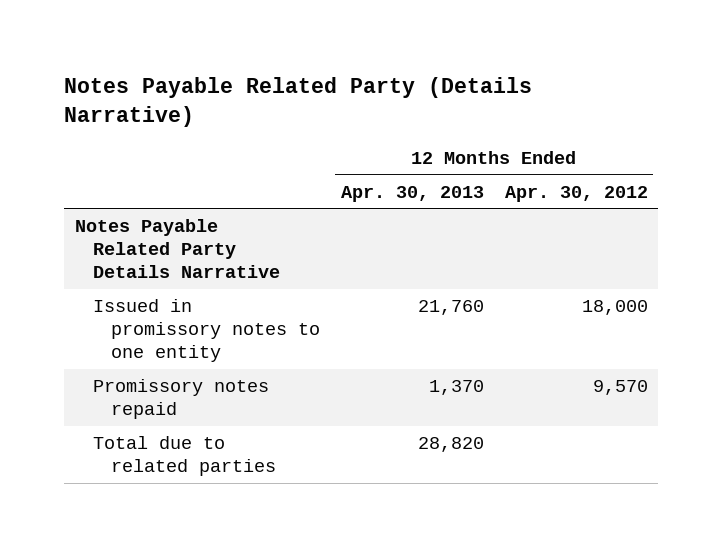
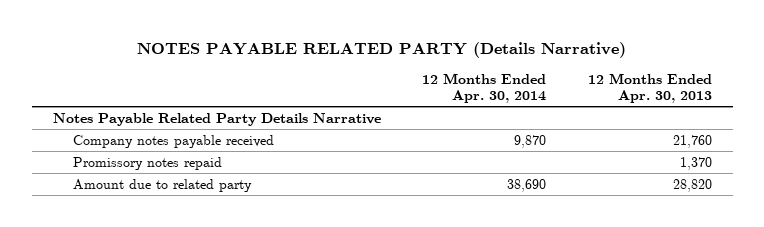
[64,77,533,128] Notes Payable Related Party (Details Narrative) -> [137,41,627,58] NOTES PAYABLE RELATED PARTY (Details Narrative)
[504,185,648,202] Apr. 30, 2012 -> none
none -> [422,72,547,104] 12 Months Ended Apr. 30, 2014
[92,299,320,362] Issued in promissory notes to one entity -> [73,134,275,148] Company notes payable received
[92,436,276,476] Total due to related parties -> [73,178,253,192] Amount due to related party

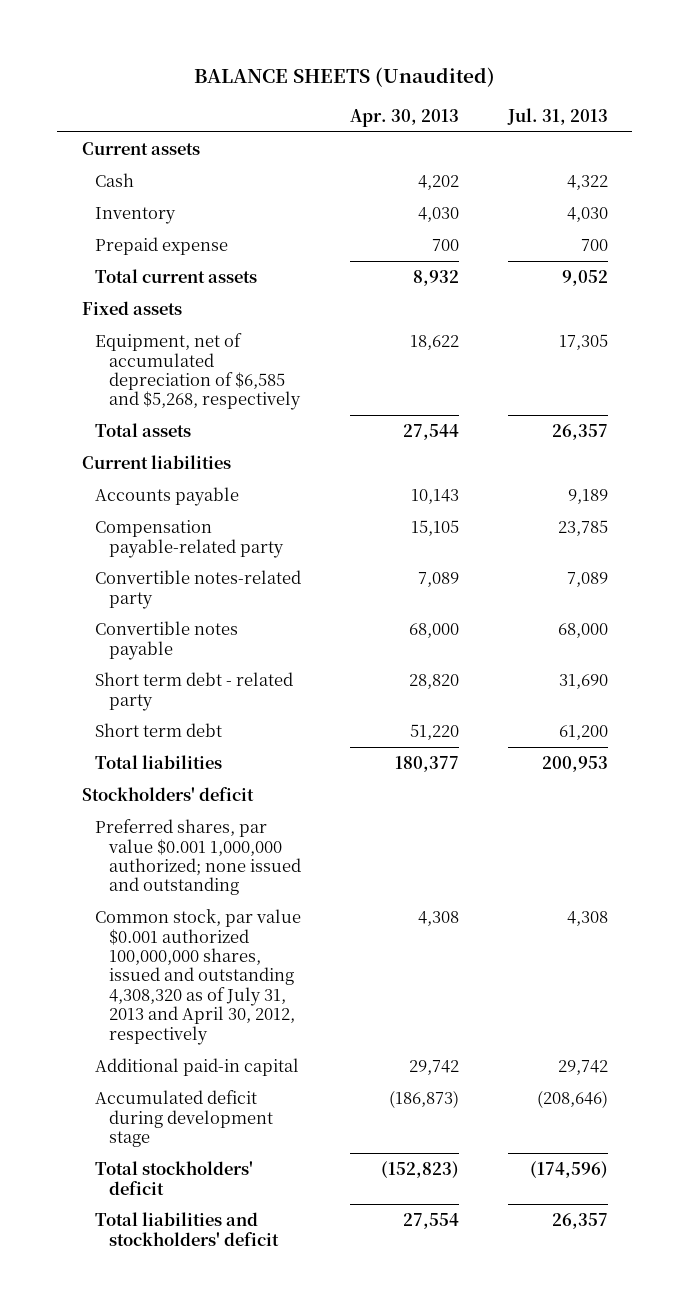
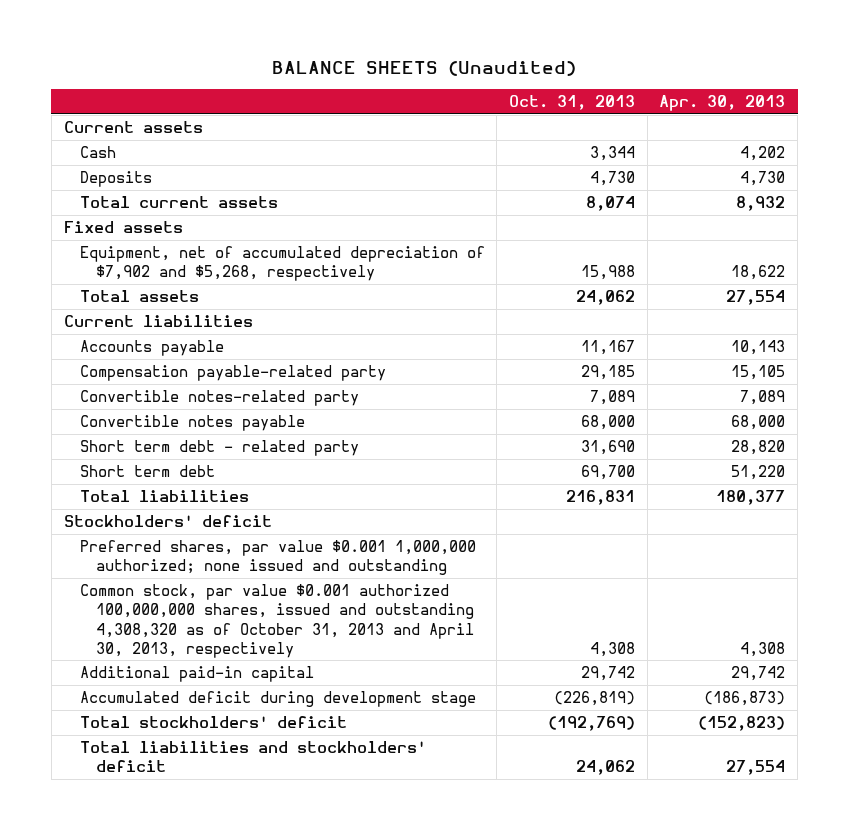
[506,107,608,125] Jul. 31, 2013 -> none
none -> [508,95,635,111] Oct. 31, 2013
[95,207,177,225] Inventory -> none
[95,237,229,256] Prepaid expense -> none
none -> [79,170,152,187] Deposits
[95,333,302,411] Equipment, net of accumulated depreciation of $6,585 and $5,268, respectively -> [79,245,485,282] Equipment, net of accumulated depreciation of $7,902 and $5,268, respectively
[403,424,460,441] 27,544 -> [726,289,786,305] 27,554
[95,909,302,1045] Common stock, par value $0.001 authorized 100,000,000 shares, issued and outstanding 4,308,320 as of July 31, 2013 and April 30, 2012, respectively -> [79,583,474,658] Common stock, par value $0.001 authorized 100,000,000 shares, issued and outstanding 4,308,320 as of October 31, 2013 and April 30, 2013, respectively

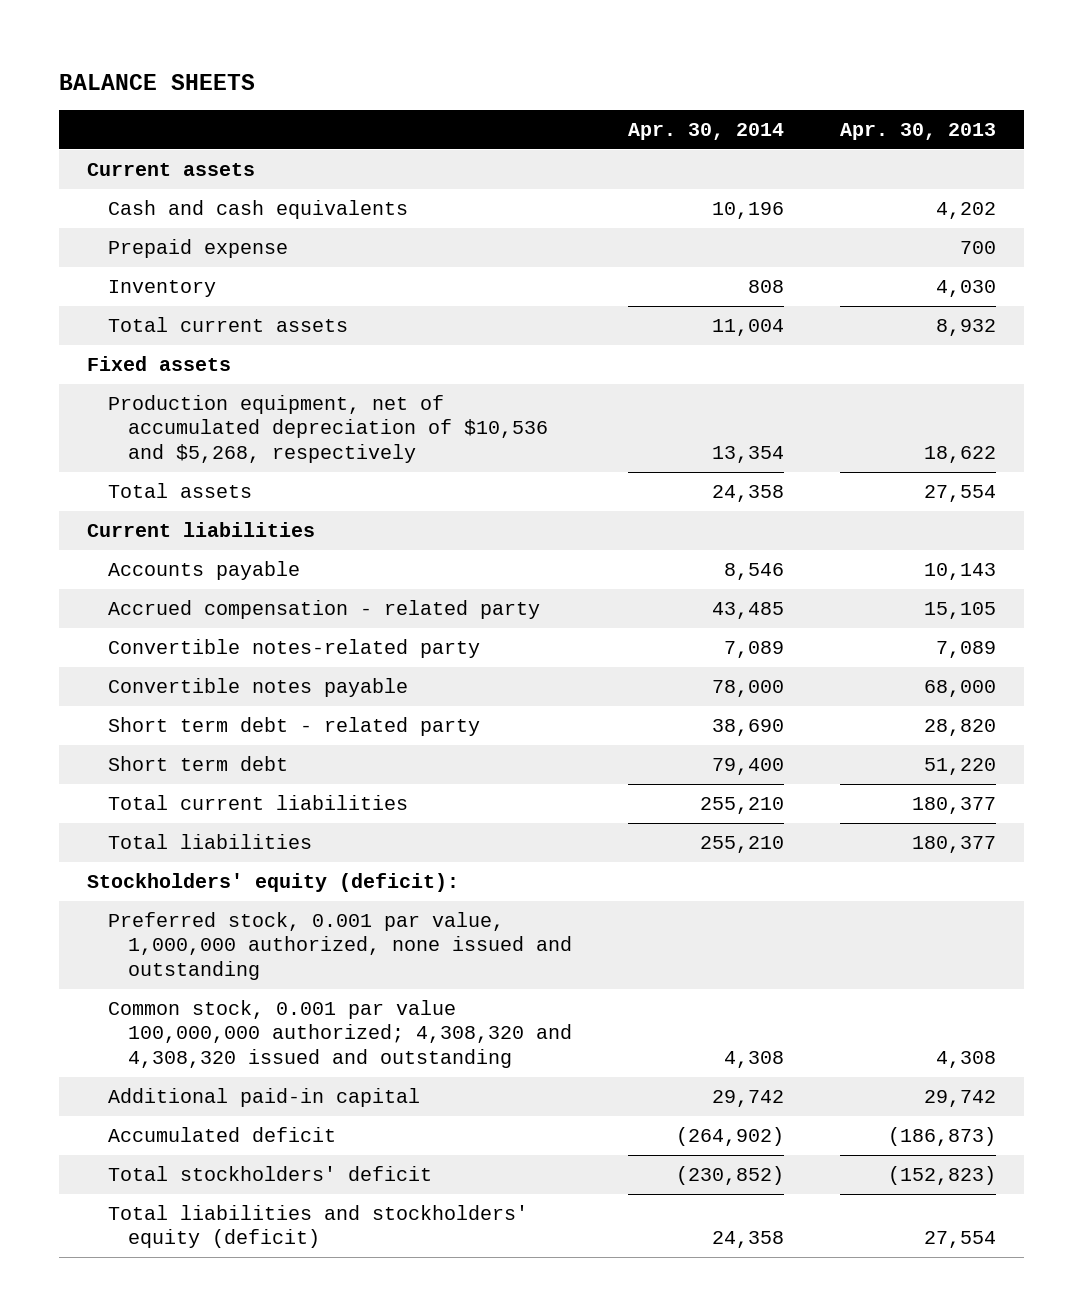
[272,61,577,77] BALANCE SHEETS (Unaudited) -> [58,73,255,90] BALANCE SHEETS
[508,95,635,111] Oct. 31, 2013 -> none
none -> [628,123,785,141] Apr. 30, 2014
[79,170,152,187] Deposits -> none
[79,145,116,158] Cash -> [107,200,408,220] Cash and cash equivalents
none -> [107,239,288,259] Prepaid expense
none -> [107,280,216,298] Inventory
[79,245,485,282] Equipment, net of accumulated depreciation of $7,902 and $5,268, respectively -> [107,395,549,463] Production equipment, net of accumulated depreciation of $10,536 and $5,268, respectively
[79,364,386,381] Compensation payable-related party -> [107,600,540,620] Accrued compensation - related party
none -> [107,795,408,811] Total current liabilities
[63,514,272,527] Stockholders' deficit -> [86,873,459,893] Stockholders' equity (deficit):
[79,539,476,576] Preferred shares, par value $0.001 1,000,000 authorized; none issued and outstanding -> [107,912,573,980] Preferred stock, 0.001 par value, 1,000,000 authorized, none issued and outstanding
[79,583,474,658] Common stock, par value $0.001 authorized 100,000,000 shares, issued and outstanding 4,308,320 as of October 31, 2013 and April 30, 2013, respectively -> [107,1000,573,1068] Common stock, 0.001 par value 100,000,000 authorized; 4,308,320 and 4,308,320 issued and outstanding
[79,690,476,707] Accumulated deficit during development stage -> [107,1127,336,1143] Accumulated deficit
[79,740,426,773] Total liabilities and stockholders' deficit -> [107,1205,528,1249] Total liabilities and stockholders' equity (deficit)

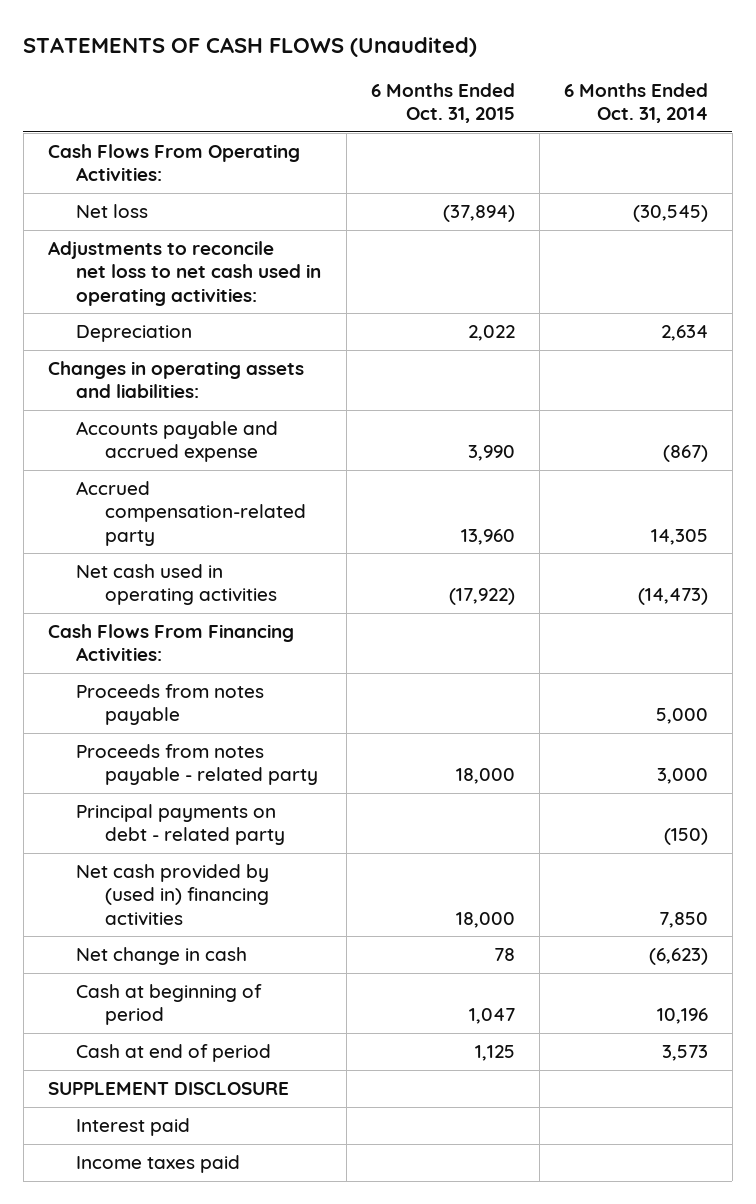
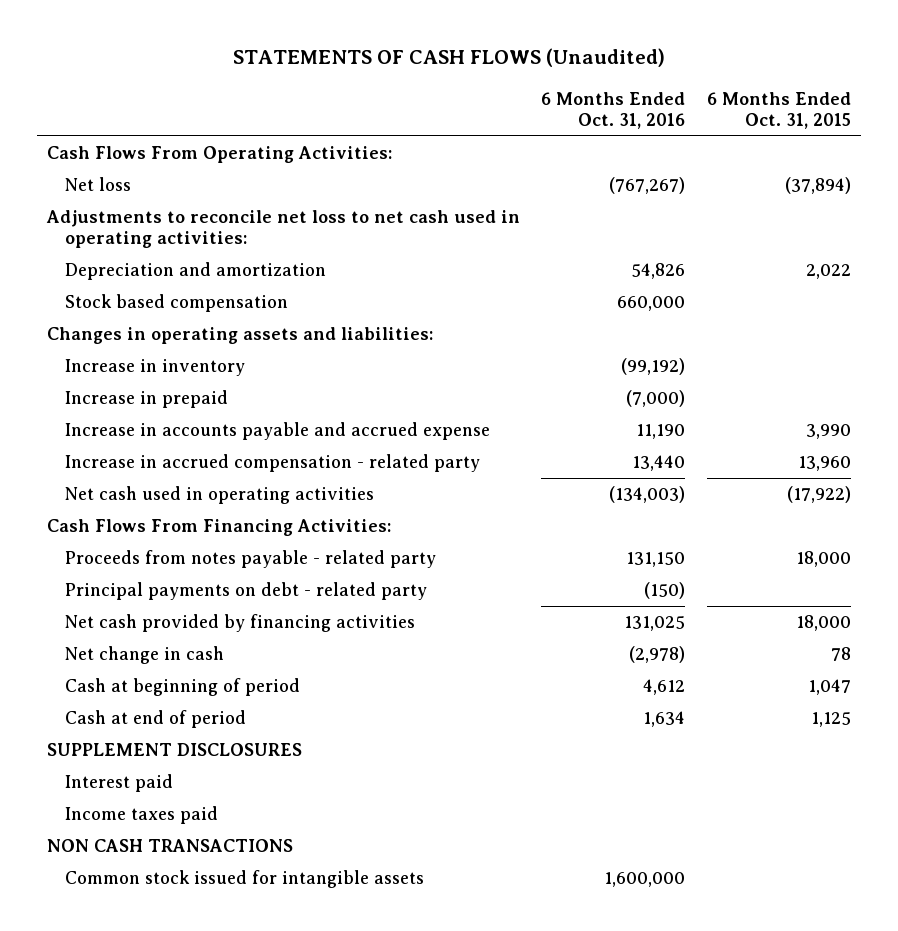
[563,83,708,124] 6 Months Ended Oct. 31, 2014 -> none
none -> [541,91,686,129] 6 Months Ended Oct. 31, 2016
[76,325,193,343] Depreciation -> [64,262,326,281] Depreciation and amortization
none -> [64,294,288,313] Stock based compensation
none -> [64,359,245,377] Increase in inventory
none -> [64,390,228,409] Increase in prepaid
[76,421,279,463] Accounts payable and accrued expense -> [64,422,490,441] Increase in accounts payable and accrued expense
[76,481,307,546] Accrued compensation-related party -> [64,454,480,473] Increase in accrued compensation - related party
[76,684,265,726] Proceeds from notes payable -> none
[76,864,270,926] Net cash provided by (used in) financing activities -> [64,614,415,633] Net cash provided by financing activities
[47,1082,289,1096] SUPPLEMENT DISCLOSURE -> [47,743,303,757] SUPPLEMENT DISCLOSURES
none -> [47,839,294,853] NON CASH TRANSACTIONS
none -> [64,870,424,889] Common stock issued for intangible assets

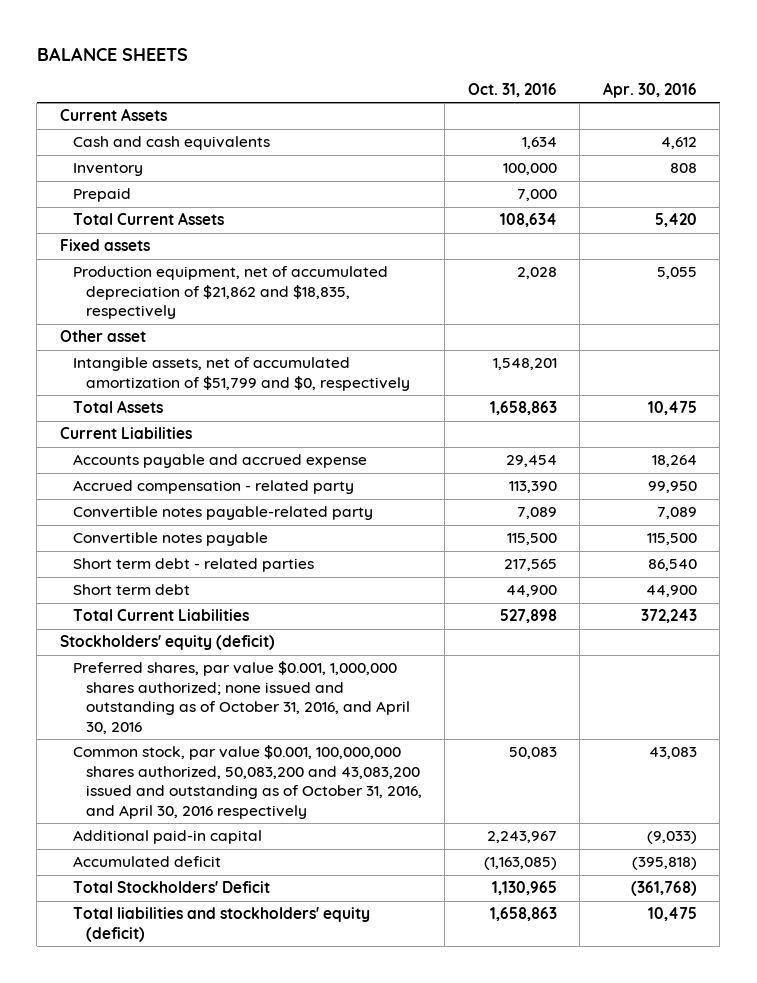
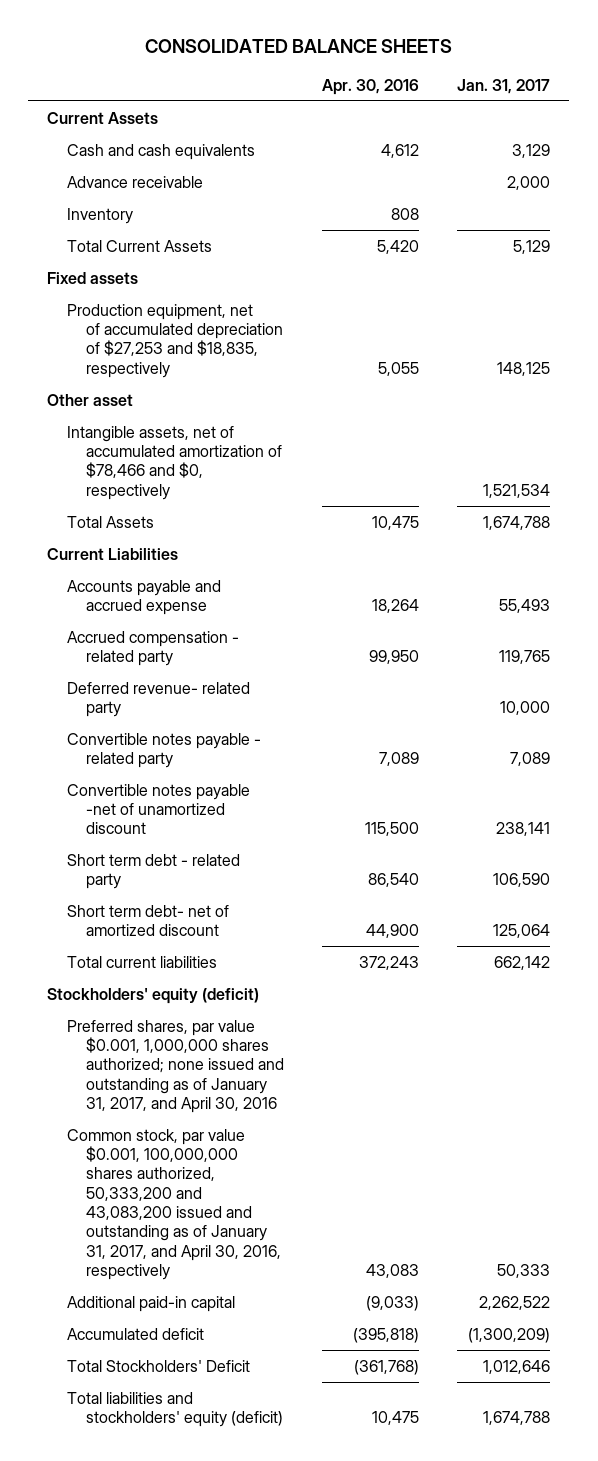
[36,46,188,61] BALANCE SHEETS -> [144,39,452,54] CONSOLIDATED BALANCE SHEETS
[467,82,557,97] Oct. 31, 2016 -> none
none -> [457,78,551,94] Jan. 31, 2017
none -> [66,175,203,188] Advance receivable
[72,188,131,203] Prepaid -> none
[72,266,388,320] Production equipment, net of accumulated depreciation of $21,862 and $18,835, respectively -> [66,303,283,378] Production equipment, net of accumulated depreciation of $27,253 and $18,835, respectively
[72,357,410,391] Intangible assets, net of accumulated amortization of $51,799 and $0, respectively -> [66,425,282,500] Intangible assets, net of accumulated amortization of $78,466 and $0, respectively
none -> [66,681,250,717] Deferred revenue- related party
[72,506,373,521] Convertible notes payable-related party -> [66,732,261,768] Convertible notes payable - related party
[72,532,268,547] Convertible notes payable -> [66,783,250,835] Convertible notes payable -net of unamortized discount
[72,558,314,573] Short term debt - related parties -> [66,853,240,889] Short term debt - related party
[72,584,190,596] Short term debt -> [66,904,229,936] Short term debt- net of amortized discount
[72,609,249,622] Total Current Liabilities -> [66,955,217,968] Total current liabilities
[72,661,410,734] Preferred shares, par value $0.001, 1,000,000 shares authorized; none issued and outstanding as of October 31, 2016, and April 30, 2016 -> [66,1019,284,1114] Preferred shares, par value $0.001, 1,000,000 shares authorized; none issued and outstanding as of January 31, 2017, and April 30, 2016
[72,745,422,819] Common stock, par value $0.001, 100,000,000 shares authorized, 50,083,200 and 43,083,200 issued and outstanding as of October 31, 2016, and April 30, 2016 respectively -> [66,1128,281,1281] Common stock, par value $0.001, 100,000,000 shares authorized, 50,333,200 and 43,083,200 issued and outstanding as of January 31, 2017, and April 30, 2016, respectively

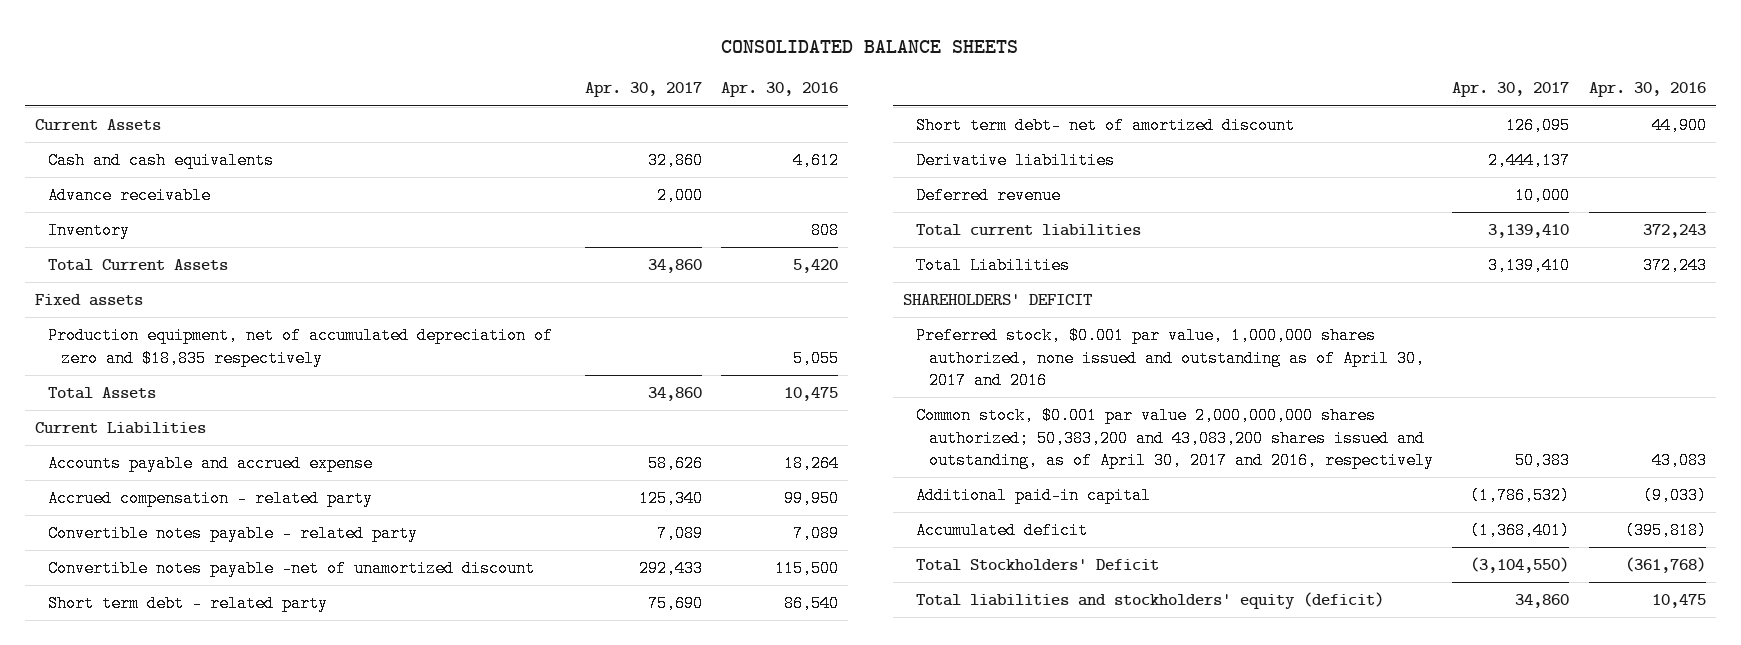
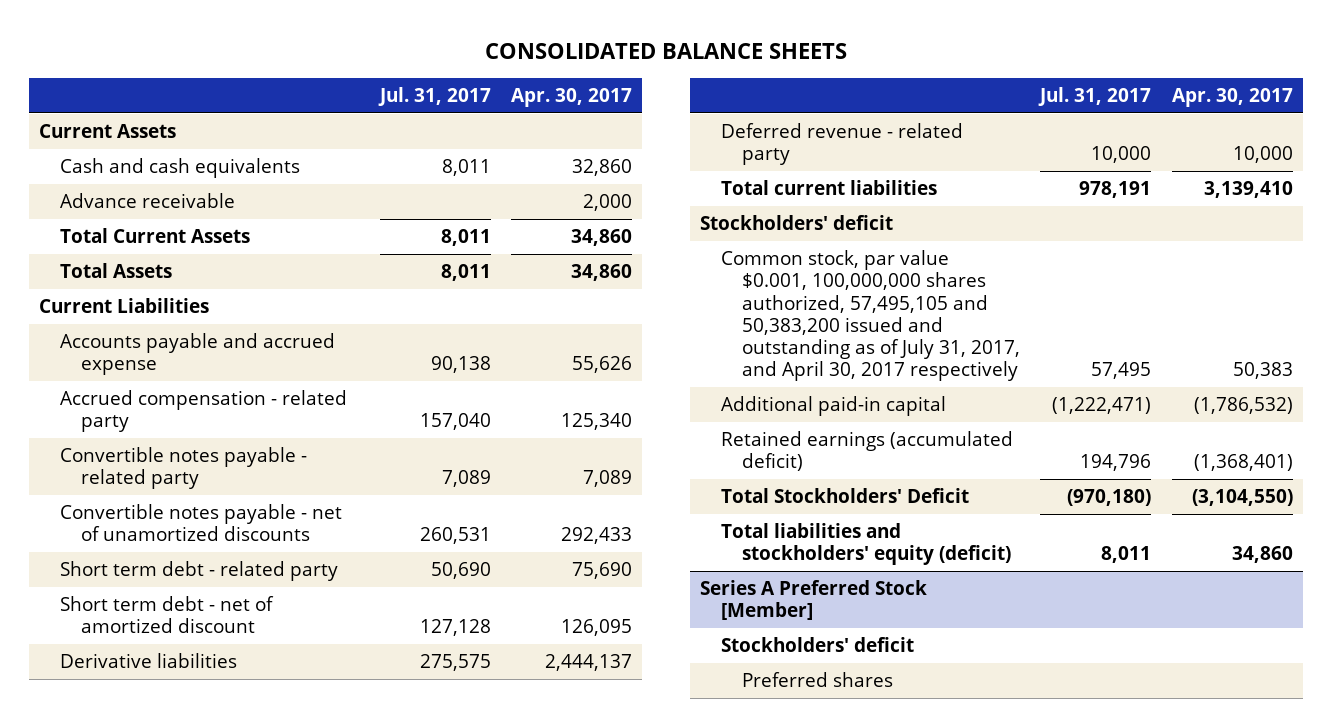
[721,82,839,98] Apr. 30, 2016 -> none
none -> [377,87,491,107] Jul. 31, 2017
[47,222,130,240] Inventory -> none
[34,294,143,307] Fixed assets -> none
[47,327,553,367] Production equipment, net of accumulated depreciation of zero and $18,835 respectively -> none
[647,455,703,473] 58,626 -> [571,356,632,374] 55,626
[47,560,535,578] Convertible notes payable -net of unamortized discount -> [60,504,343,542] Convertible notes payable - net of unamortized discounts
[915,117,1295,135] Short term debt- net of amortized discount -> [60,596,275,634] Short term debt - net of amortized discount
[915,187,1061,205] Deferred revenue -> [721,123,964,166] Deferred revenue - related party
[915,257,1070,275] Total Liabilities -> none
[915,327,1425,390] Preferred stock, $0.001 par value, 1,000,000 shares authorized, none issued and outstanding as of April 30, 2017 and 2016 -> none
[902,294,1092,306] SHAREHOLDERS' DEFICIT -> [700,215,894,231] Stockholders' deficit
[915,407,1434,470] Common stock, $0.001 par value 2,000,000,000 shares authorized; 50,383,200 and 43,083,200 shares issued and outstanding, as of April 30, 2017 and 2016, respectively -> [721,250,1021,381] Common stock, par value $0.001, 100,000,000 shares authorized, 57,495,105 and 50,383,200 issued and outstanding as of July 31, 2017, and April 30, 2017 respectively
[915,522,1088,540] Accumulated deficit -> [721,431,1014,472] Retained earnings (accumulated deficit)
none -> [700,580,928,621] Series A Preferred Stock [Member]
none -> [721,637,915,653] Stockholders' deficit
none -> [742,672,894,688] Preferred shares

